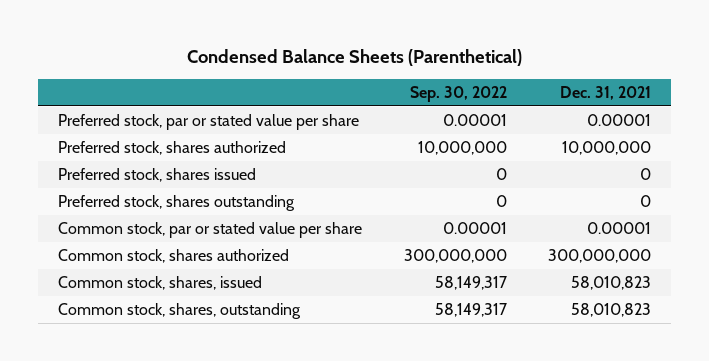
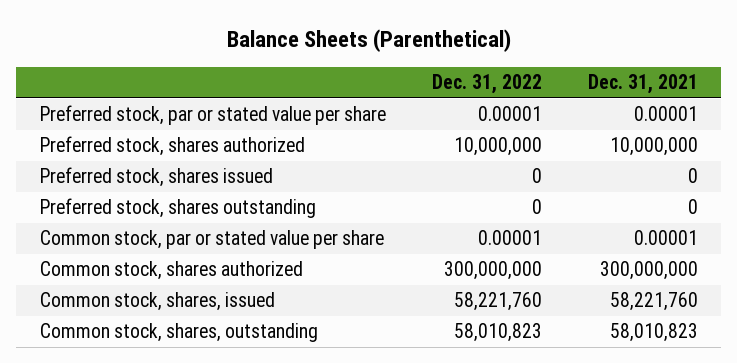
[186,48,522,66] Condensed Balance Sheets (Parenthetical) -> [226,29,511,53] Balance Sheets (Parenthetical)
[409,85,507,102] Sep. 30, 2022 -> none
none -> [431,74,542,95] Dec. 31, 2022
[570,276,651,291] 58,010,823 -> [609,292,698,312] 58,221,760

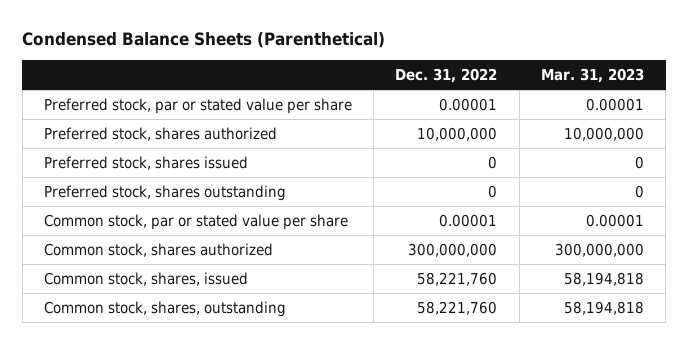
[226,29,511,53] Balance Sheets (Parenthetical) -> [22,32,386,49] Condensed Balance Sheets (Parenthetical)
[587,74,698,95] Dec. 31, 2021 -> none
none -> [540,67,644,83] Mar. 31, 2023
[453,323,542,343] 58,010,823 -> [417,300,498,315] 58,221,760

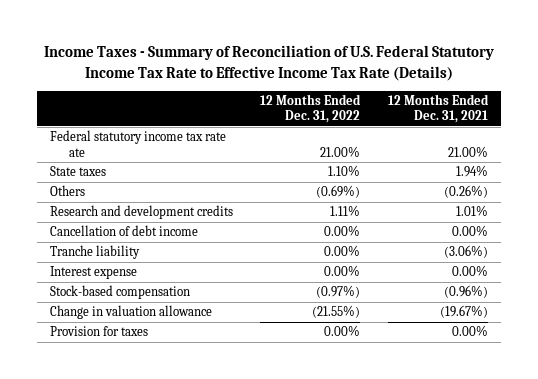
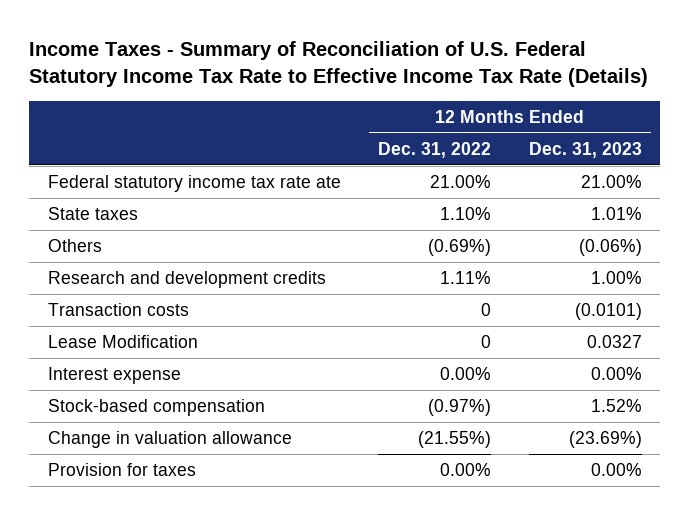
[387,94,489,124] 12 Months Ended Dec. 31, 2021 -> none
none -> [528,141,642,158] Dec. 31, 2023
[50,225,199,237] Cancellation of debt income -> none
[50,245,141,260] Tranche liability -> none
none -> [47,303,189,317] Transaction costs
none -> [47,335,198,349] Lease Modification

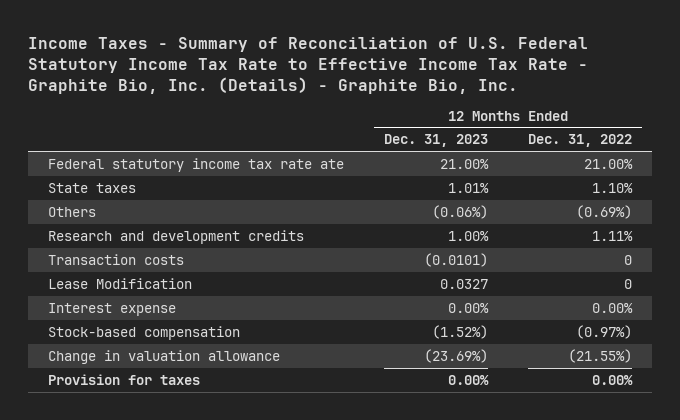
[29,41,649,88] Income Taxes - Summary of Reconciliation of U.S. Federal Statutory Income Tax Rate to Effective Income Tax Rate (Details) -> [27,36,588,94] Income Taxes - Summary of Reconciliation of U.S. Federal Statutory Income Tax Rate to Effective Income Tax Rate - Graphite Bio, Inc. (Details) - Graphite Bio, Inc.
[590,399,642,413] 1.52% -> [431,324,488,339] (1.52%)

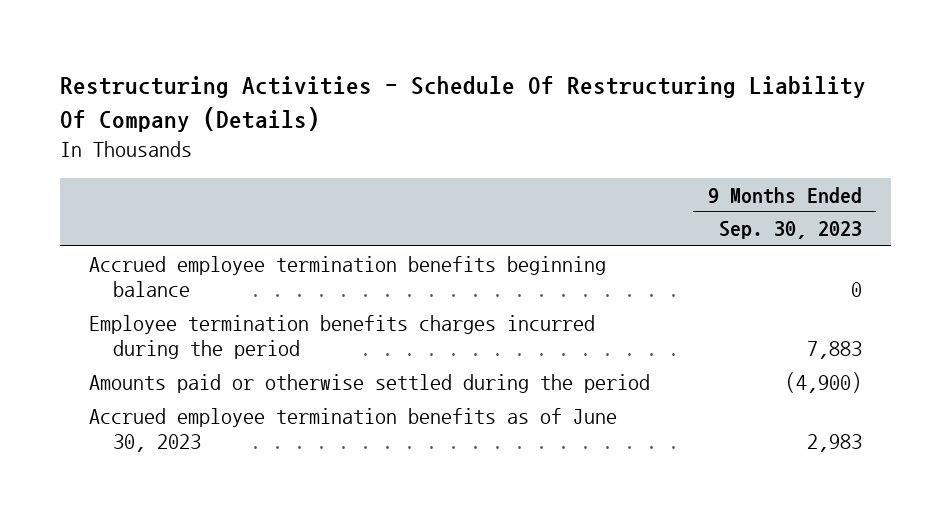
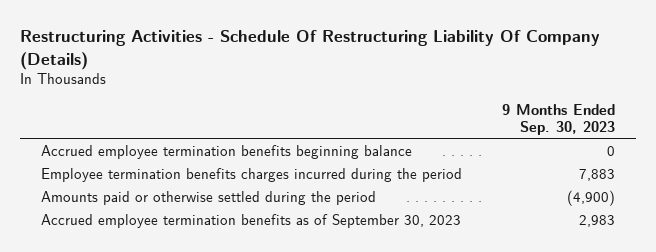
[88,407,617,453] Accrued employee termination benefits as of June 30, 2023 -> [40,214,461,229] Accrued employee termination benefits as of September 30, 2023

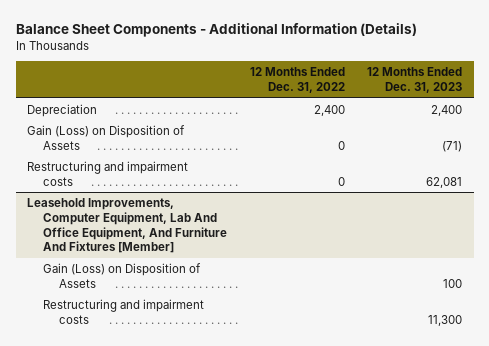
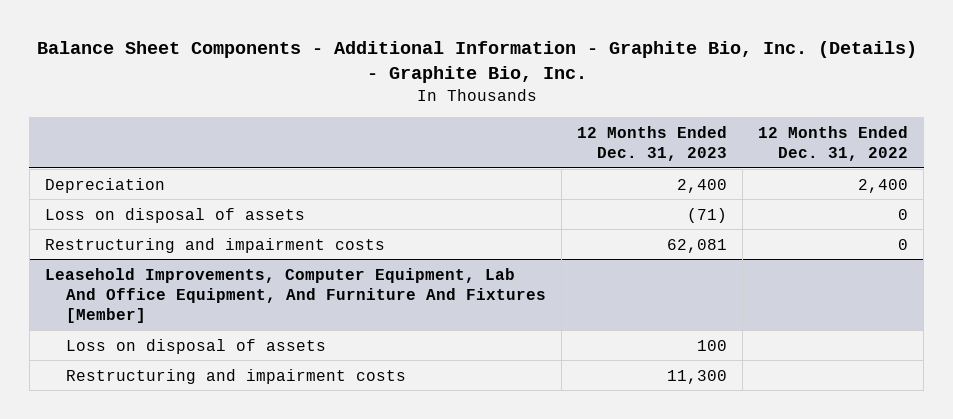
[15,22,417,37] Balance Sheet Components - Additional Information (Details) -> [36,41,917,84] Balance Sheet Components - Additional Information - Graphite Bio, Inc. (Details) - Graphite Bio, Inc.
[26,124,185,150] Gain (Loss) on Disposition of Assets -> [44,207,305,223] Loss on disposal of assets
[43,262,202,288] Gain (Loss) on Disposition of Assets -> [65,338,326,354] Loss on disposal of assets

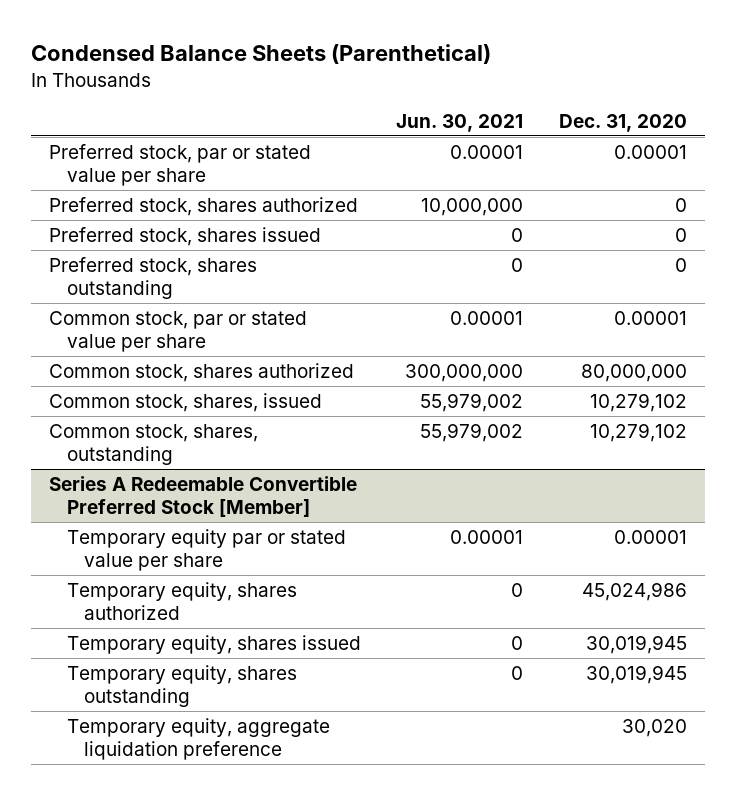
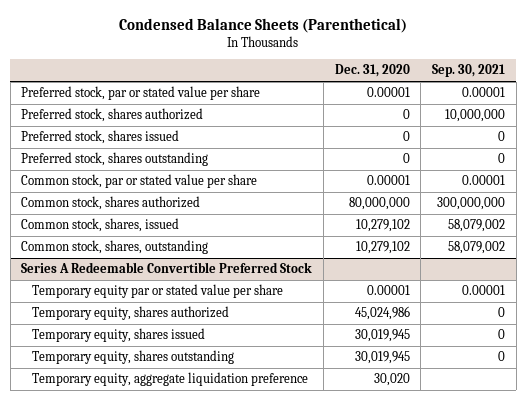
[396,113,524,132] Jun. 30, 2021 -> none
none -> [431,64,505,78] Sep. 30, 2021
[48,476,357,518] Series A Redeemable Convertible Preferred Stock [Member] -> [21,262,313,274] Series A Redeemable Convertible Preferred Stock

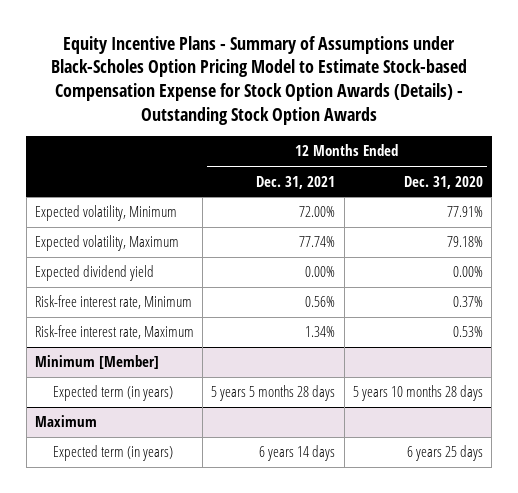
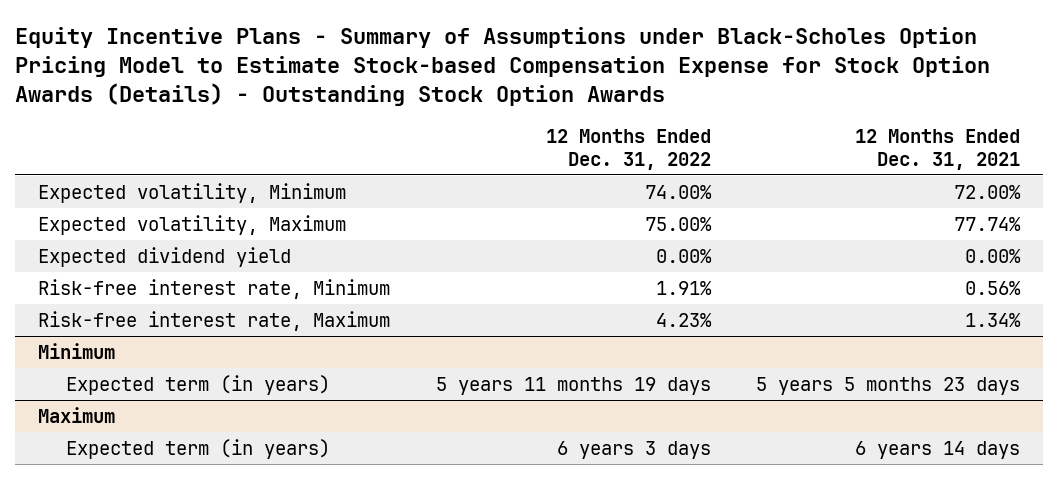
[403,175,483,189] Dec. 31, 2020 -> none
none -> [545,128,711,170] 12 Months Ended Dec. 31, 2022
[34,355,159,370] Minimum [Member] -> [37,342,115,359] Minimum
[211,385,336,402] 5 years 5 months 28 days -> [756,376,1021,395] 5 years 5 months 23 days

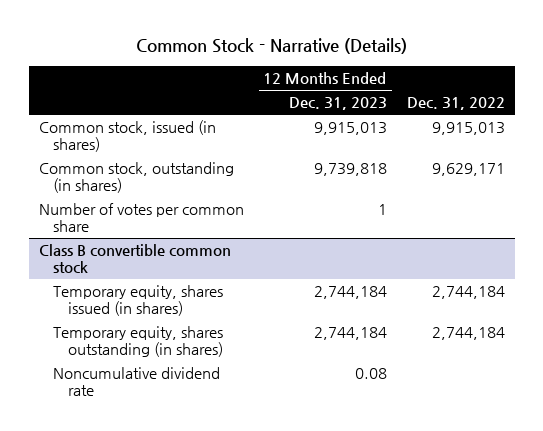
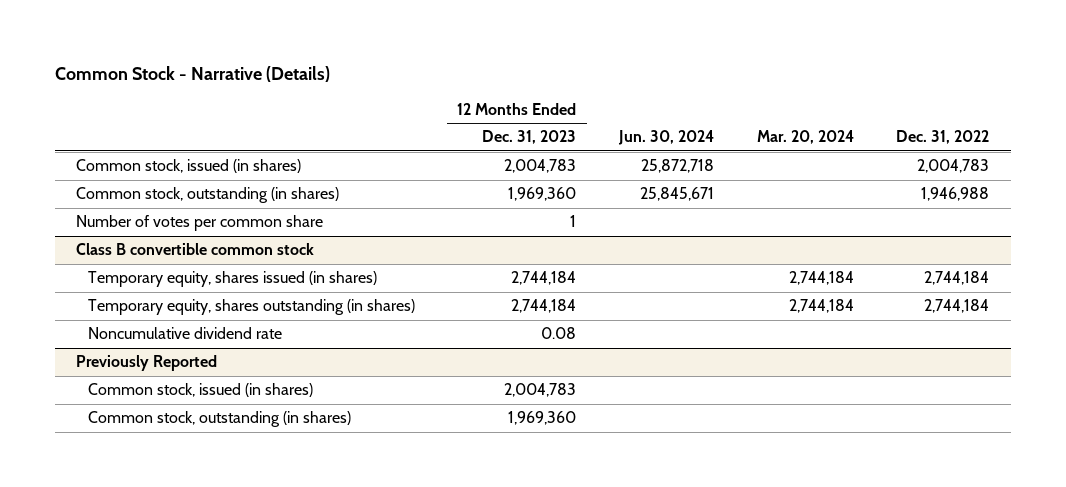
none -> [618,130,715,146] Jun. 30, 2024
none -> [756,130,854,145] Mar. 20, 2024
[313,122,387,136] 9,915,013 -> [504,159,577,174] 2,004,783
[431,122,505,136] 9,915,013 -> [917,159,990,174] 2,004,783
[313,163,387,177] 9,739,818 -> [508,187,577,202] 1,969,360
[431,163,505,177] 9,629,171 -> [921,187,990,202] 1,946,988
none -> [76,355,218,372] Previously Reported
none -> [87,383,313,398] Common stock, issued (in shares)
none -> [87,411,351,428] Common stock, outstanding (in shares)

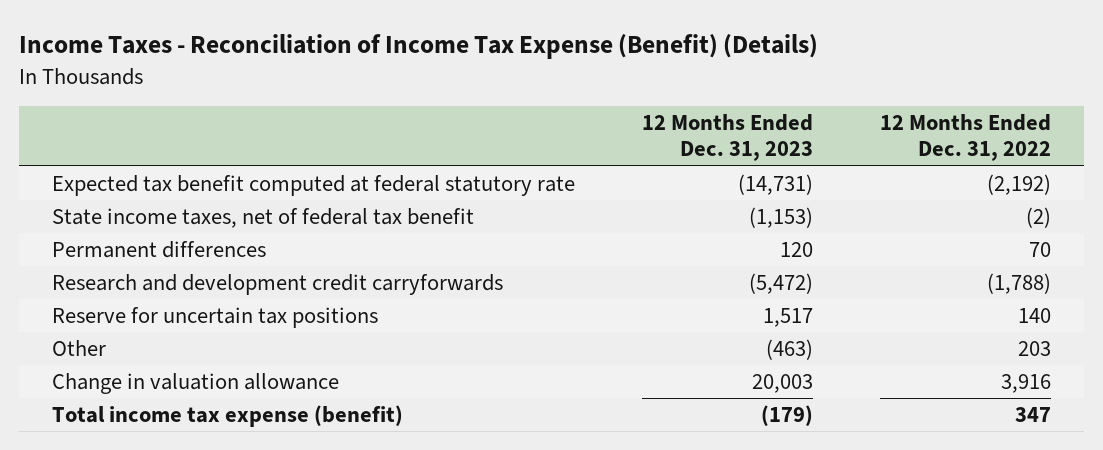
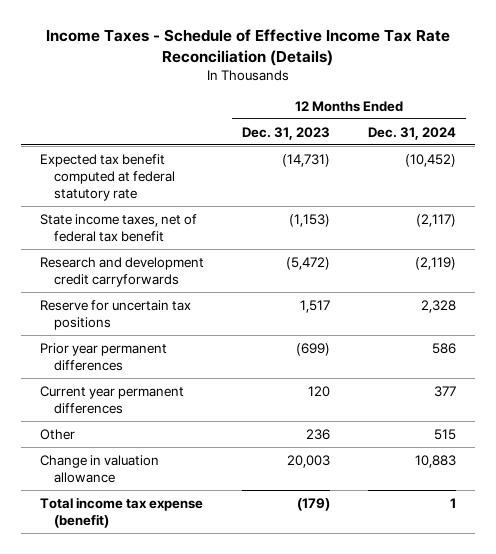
[18,34,818,60] Income Taxes - Reconciliation of Income Tax Expense (Benefit) (Details) -> [45,29,450,66] Income Taxes - Schedule of Effective Income Tax Rate Reconciliation (Details)
[879,114,1051,162] 12 Months Ended Dec. 31, 2022 -> none
none -> [368,126,457,140] Dec. 31, 2024
[52,241,267,259] Permanent differences -> none
none -> [39,342,167,371] Prior year permanent differences
none -> [39,385,184,414] Current year permanent differences
[766,339,814,361] (463) -> [305,428,330,440] 236

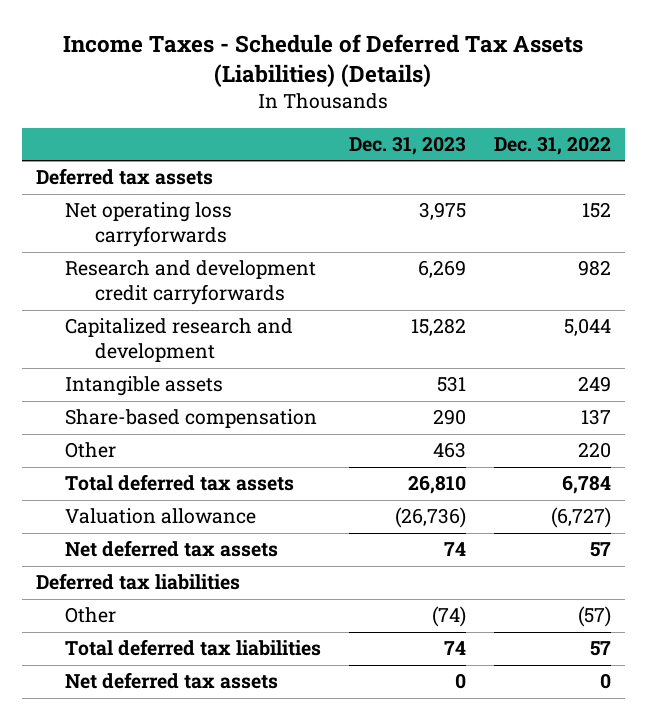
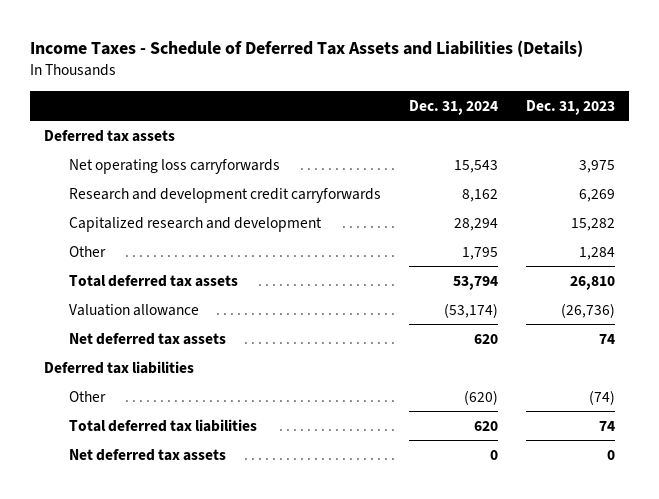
[63,33,584,87] Income Taxes - Schedule of Deferred Tax Assets (Liabilities) (Details) -> [29,40,583,58] Income Taxes - Schedule of Deferred Tax Assets and Liabilities (Details)
[494,135,612,155] Dec. 31, 2022 -> none
none -> [408,99,498,115] Dec. 31, 2024
[65,376,224,397] Intangible assets -> none
[65,409,318,429] Share-based compensation -> none
[433,442,467,459] 463 -> [579,246,616,260] 1,284

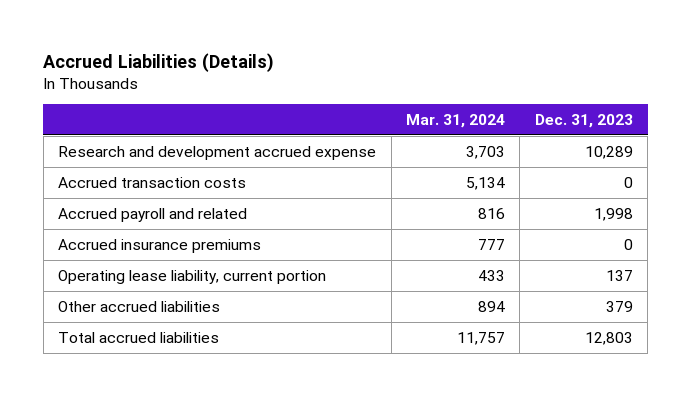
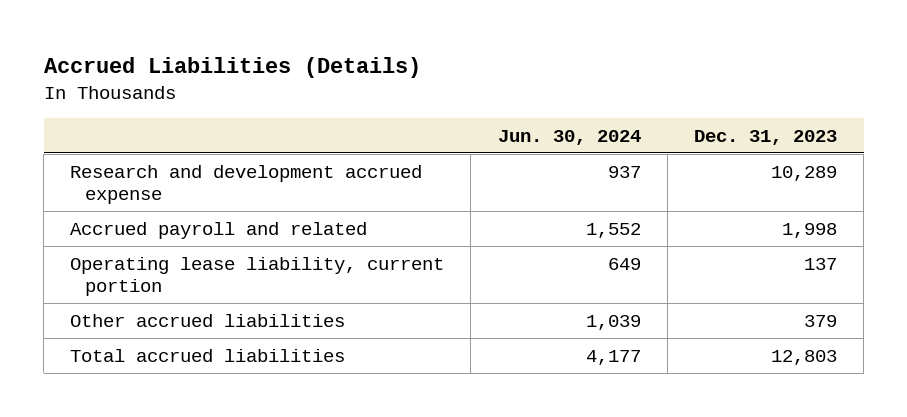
[406,113,506,128] Mar. 31, 2024 -> none
none -> [497,129,641,145] Jun. 30, 2024
[58,176,247,188] Accrued transaction costs -> none
[58,238,262,253] Accrued insurance premiums -> none

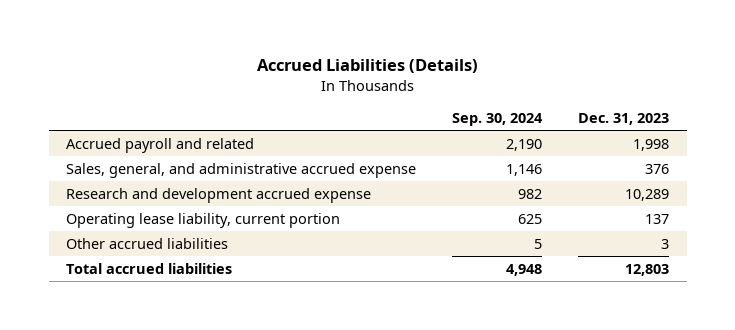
[497,129,641,145] Jun. 30, 2024 -> none
none -> [452,112,544,126] Sep. 30, 2024
none -> [66,162,417,178] Sales, general, and administrative accrued expense
[70,164,423,204] Research and development accrued expense -> [66,187,372,203] Research and development accrued expense
[804,314,838,327] 379 -> [660,238,669,249] 3

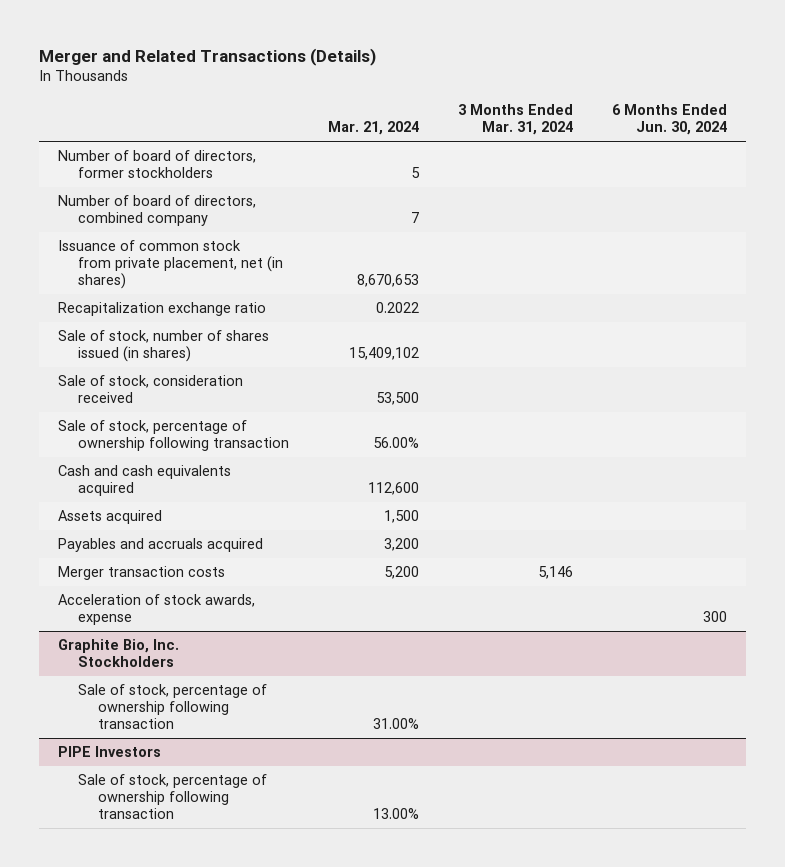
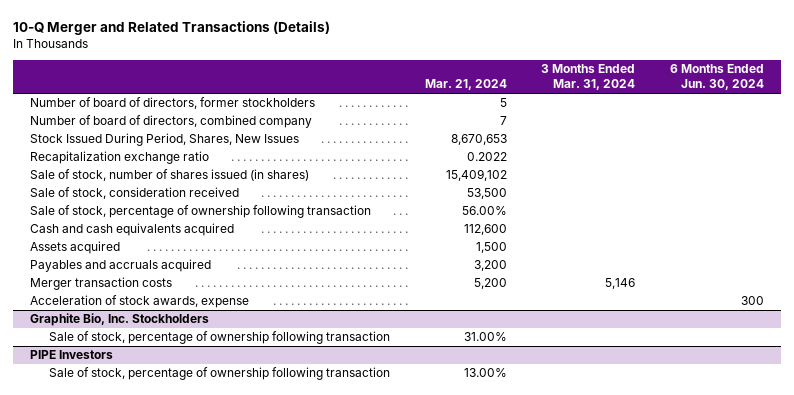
[38,47,376,66] Merger and Related Transactions (Details) -> [13,20,331,35] 10-Q Merger and Related Transactions (Details)
[58,240,284,290] Issuance of common stock from private placement, net (in shares) -> [30,133,300,147] Stock Issued During Period, Shares, New Issues

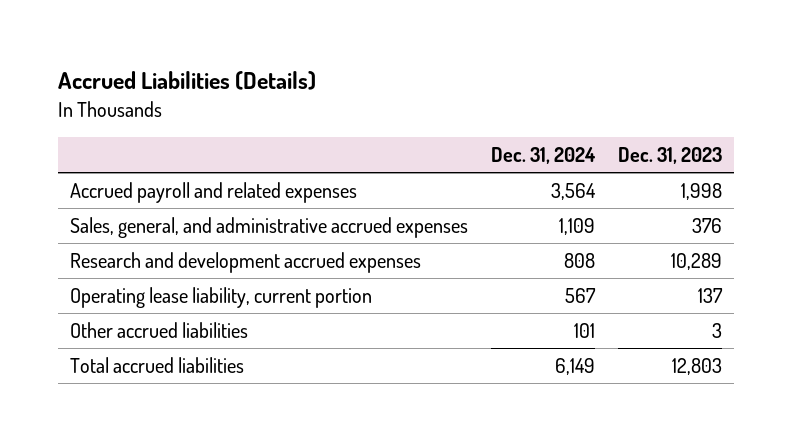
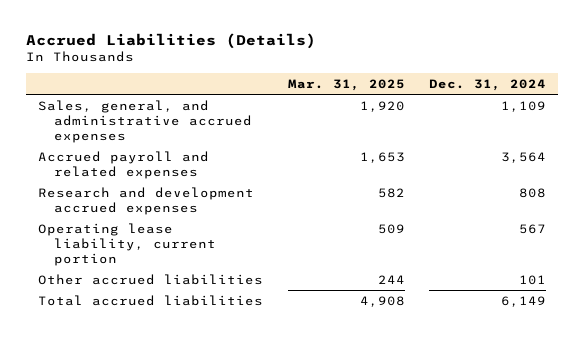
[618,146,723,164] Dec. 31, 2023 -> none
none -> [287,79,405,92] Mar. 31, 2025
[69,182,357,204] Accrued payroll and related expenses -> [38,150,210,179] Accrued payroll and related expenses

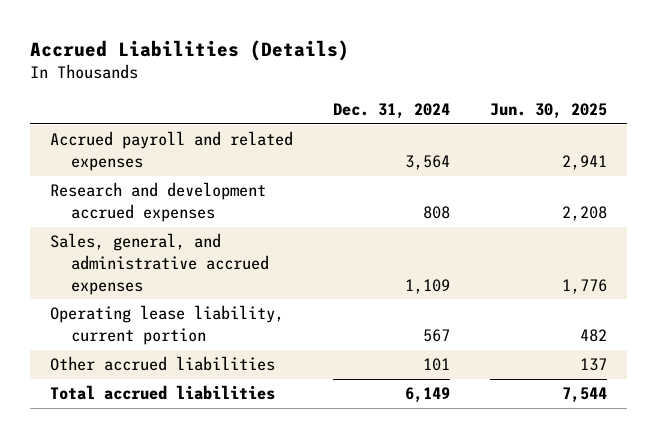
[287,79,405,92] Mar. 31, 2025 -> none
none -> [489,103,607,120] Jun. 30, 2025
[38,99,252,144] Sales, general, and administrative accrued expenses -> [49,233,270,295] Sales, general, and administrative accrued expenses

